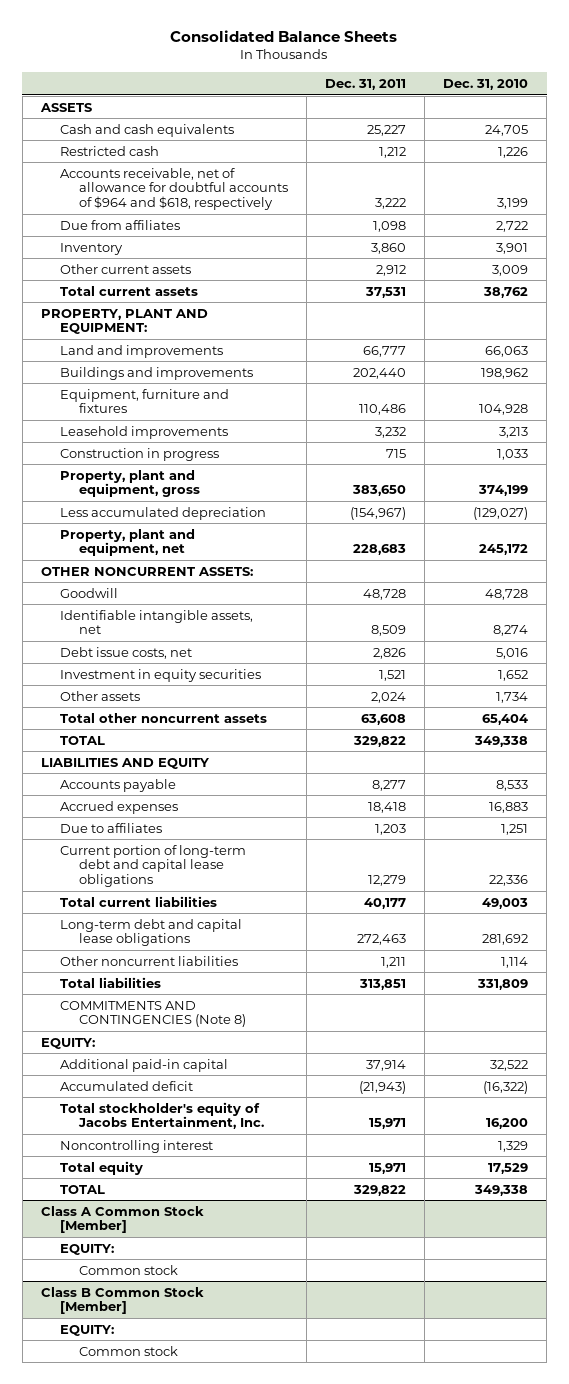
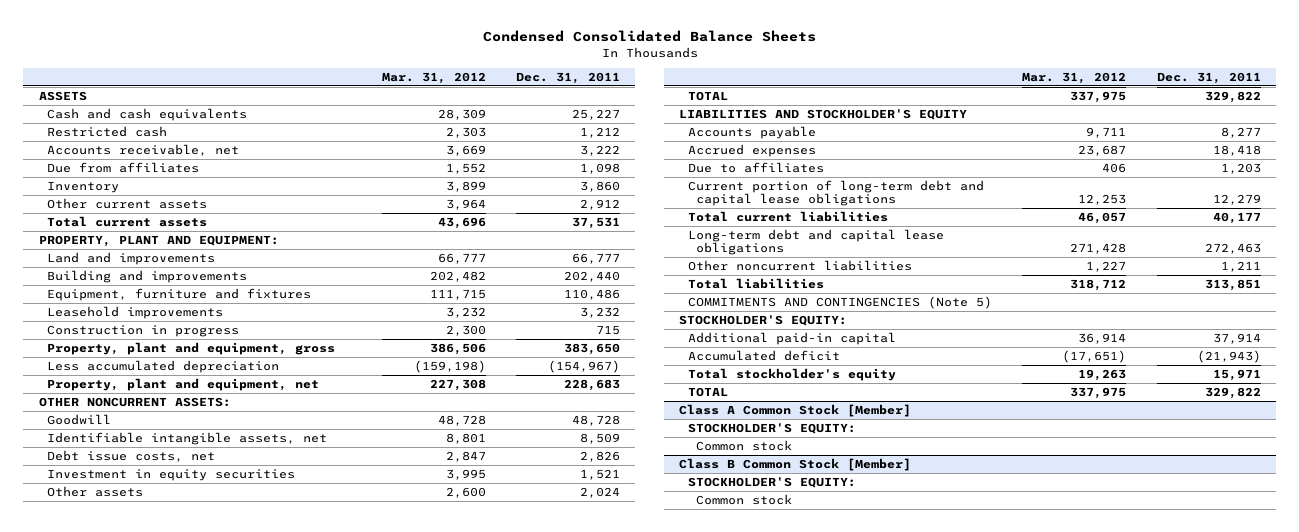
[170,30,398,43] Consolidated Balance Sheets -> [482,30,816,43] Condensed Consolidated Balance Sheets
[443,78,529,90] Dec. 31, 2010 -> none
none -> [381,72,486,85] Mar. 31, 2012
[59,167,289,211] Accounts receivable, net of allowance for doubtful accounts of $964 and $618, respectively -> [47,143,240,156] Accounts receivable, net
[59,366,253,380] Buildings and improvements -> [47,269,248,283] Building and improvements
[59,712,267,723] Total other noncurrent assets -> none
[40,757,209,769] LIABILITIES AND EQUITY -> [679,108,968,120] LIABILITIES AND STOCKHOLDER'S EQUITY
[59,1000,247,1028] COMMITMENTS AND CONTINGENCIES (Note 8) -> [687,295,992,309] COMMITMENTS AND CONTINGENCIES (Note 5)
[40,1037,95,1049] EQUITY: -> [679,314,848,326] STOCKHOLDER'S EQUITY:
[59,1139,213,1153] Noncontrolling interest -> none
[59,1160,143,1175] Total equity -> none
[59,1101,265,1130] Total stockholder's equity of Jacobs Entertainment, Inc. -> [687,367,896,381] Total stockholder's equity
[59,1243,114,1255] EQUITY: -> [687,422,856,434] STOCKHOLDER'S EQUITY:
[59,1324,114,1336] EQUITY: -> [687,476,856,488] STOCKHOLDER'S EQUITY:

